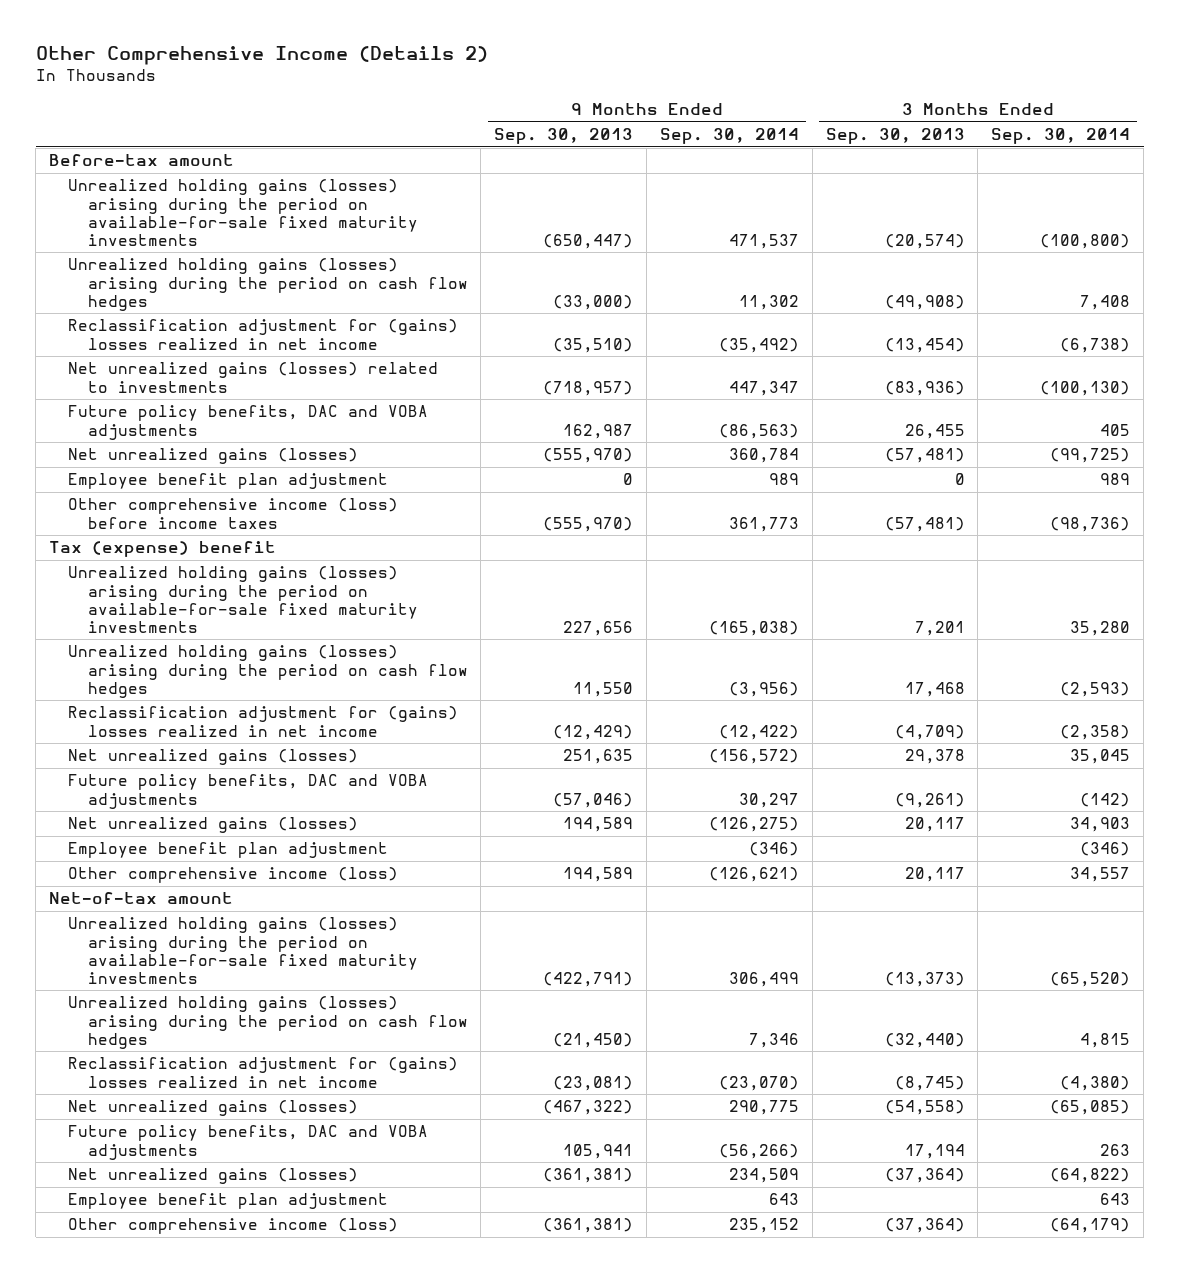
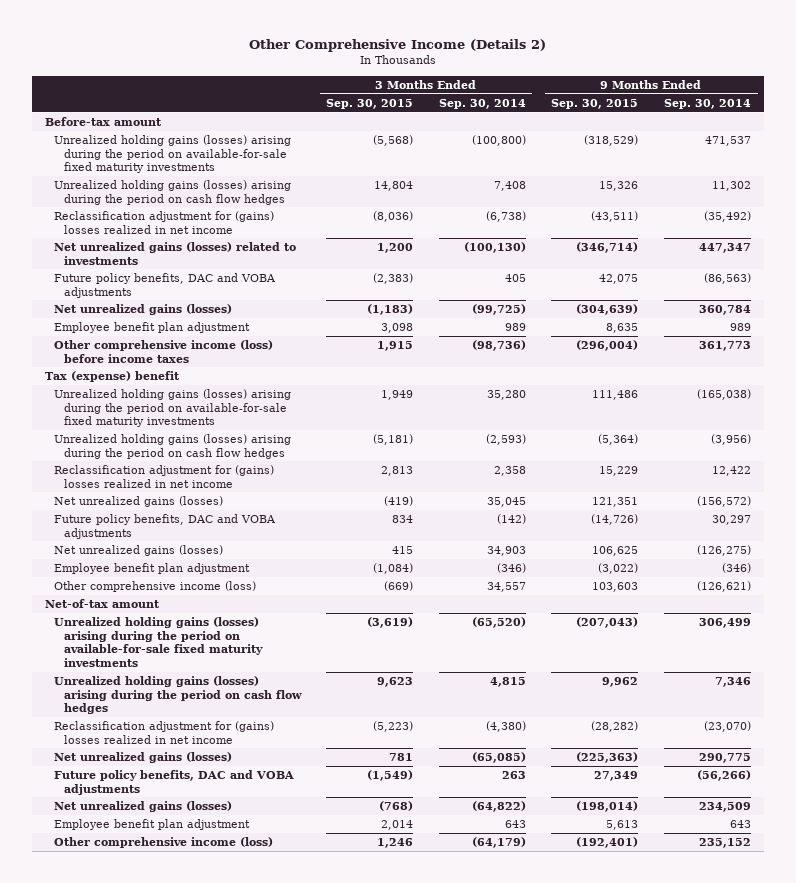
[494,128,634,145] Sep. 30, 2013 -> none
[825,128,965,145] Sep. 30, 2013 -> none
none -> [326,98,414,109] Sep. 30, 2015
none -> [551,98,639,109] Sep. 30, 2015
[718,724,799,740] (12,422) -> [712,466,752,477] 12,422
[1060,724,1131,740] (2,358) -> [493,466,526,477] 2,358

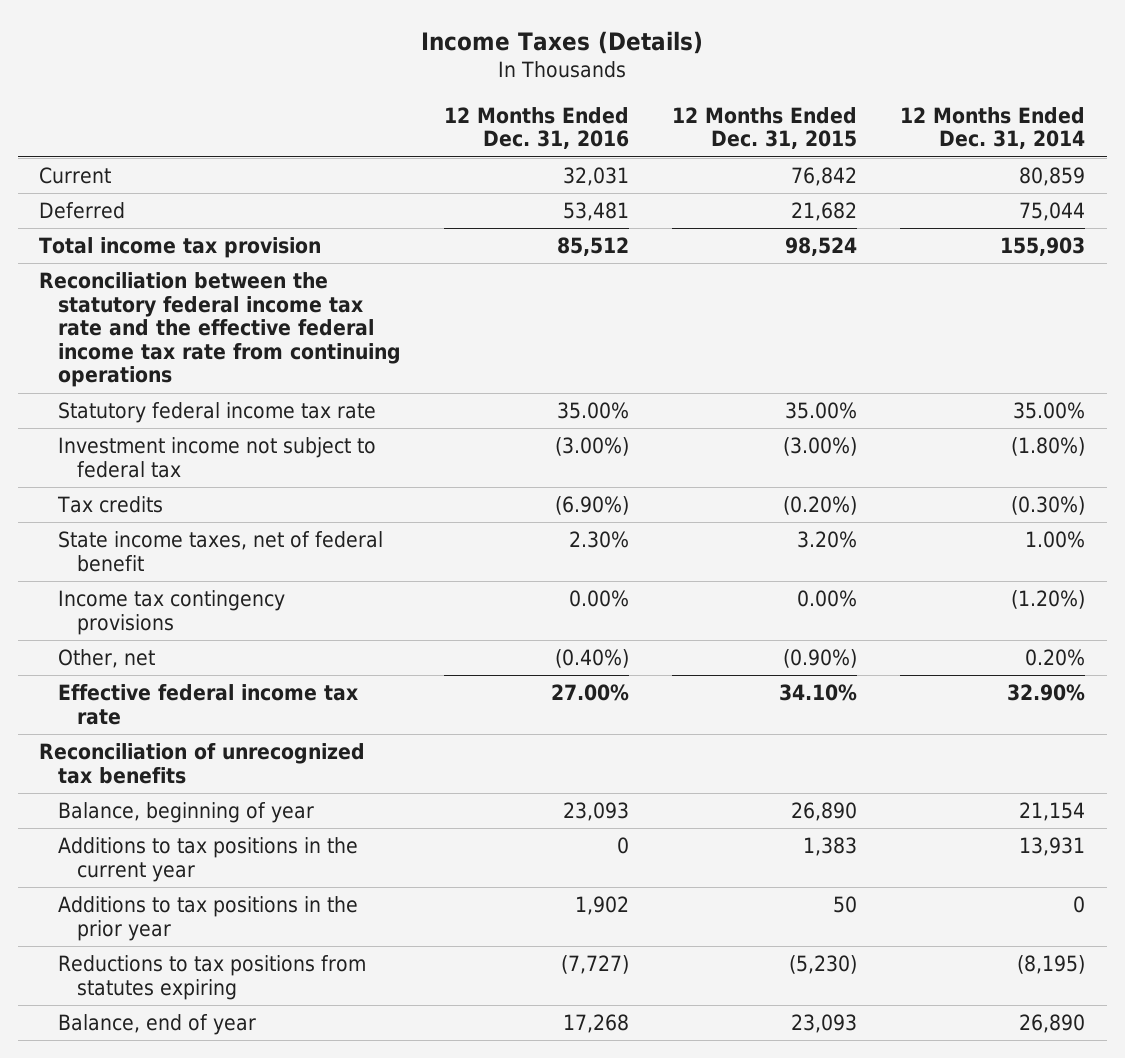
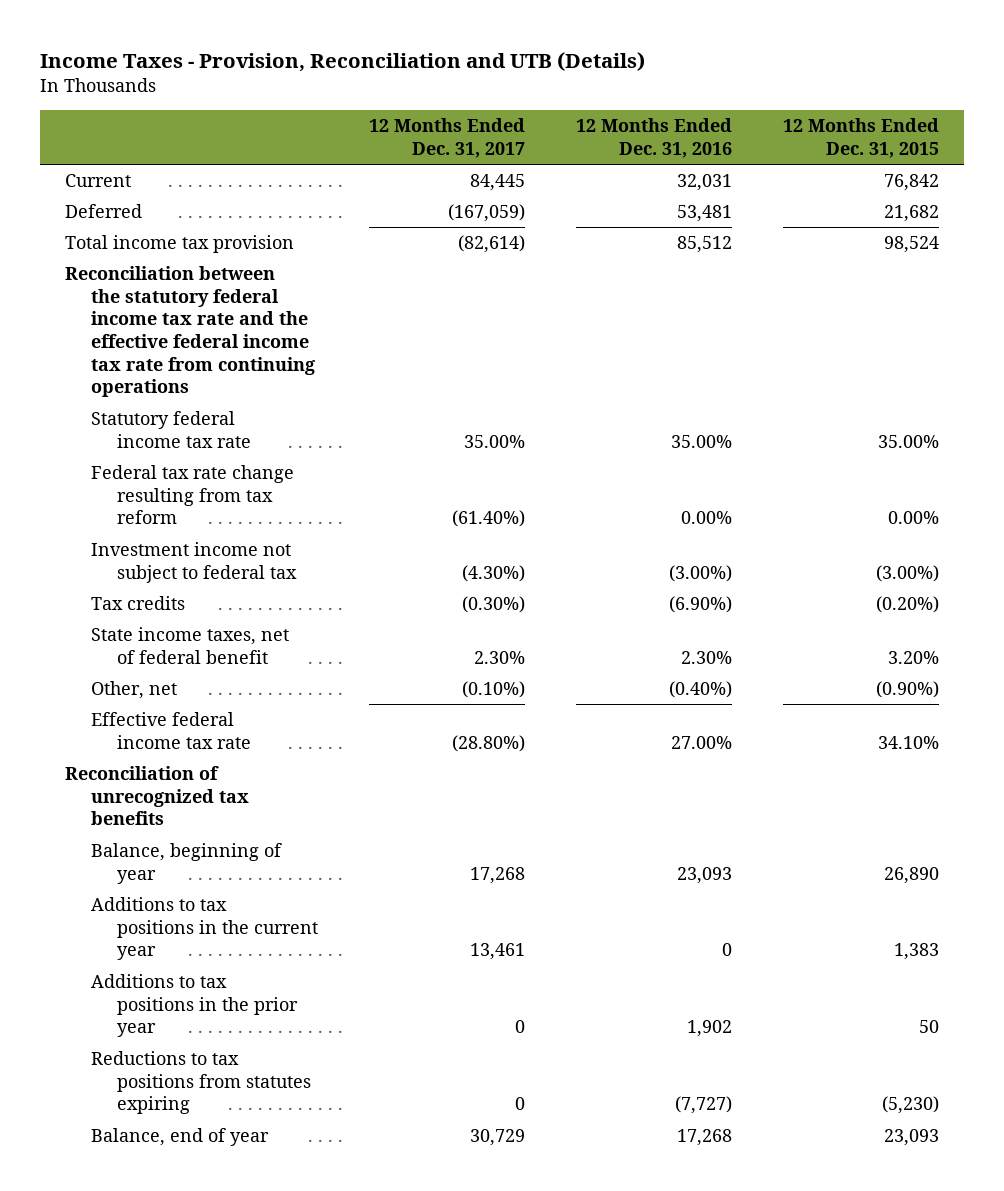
[421,30,704,54] Income Taxes (Details) -> [39,51,645,72] Income Taxes - Provision, Reconciliation and UTB (Details)
[900,106,1086,150] 12 Months Ended Dec. 31, 2014 -> none
none -> [368,118,525,158] 12 Months Ended Dec. 31, 2017
none -> [90,465,294,525] Federal tax rate change resulting from tax reform
[58,590,286,635] Income tax contingency provisions -> none

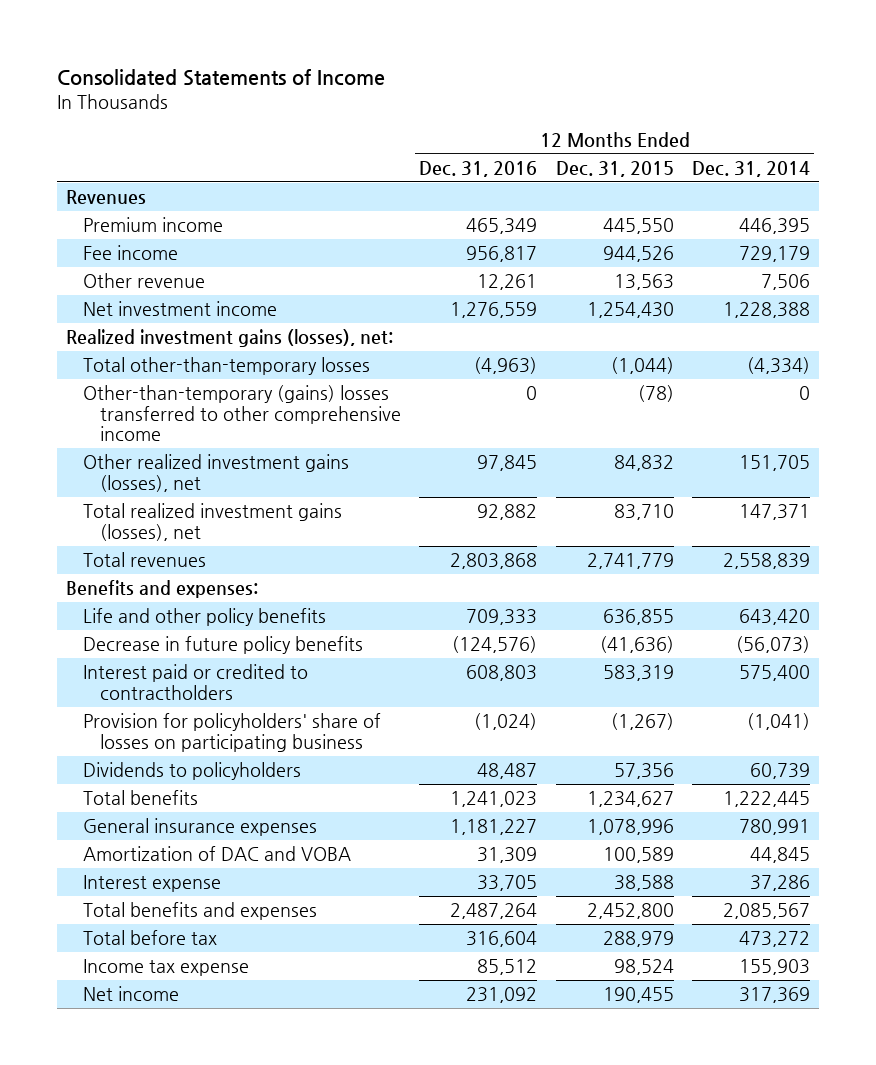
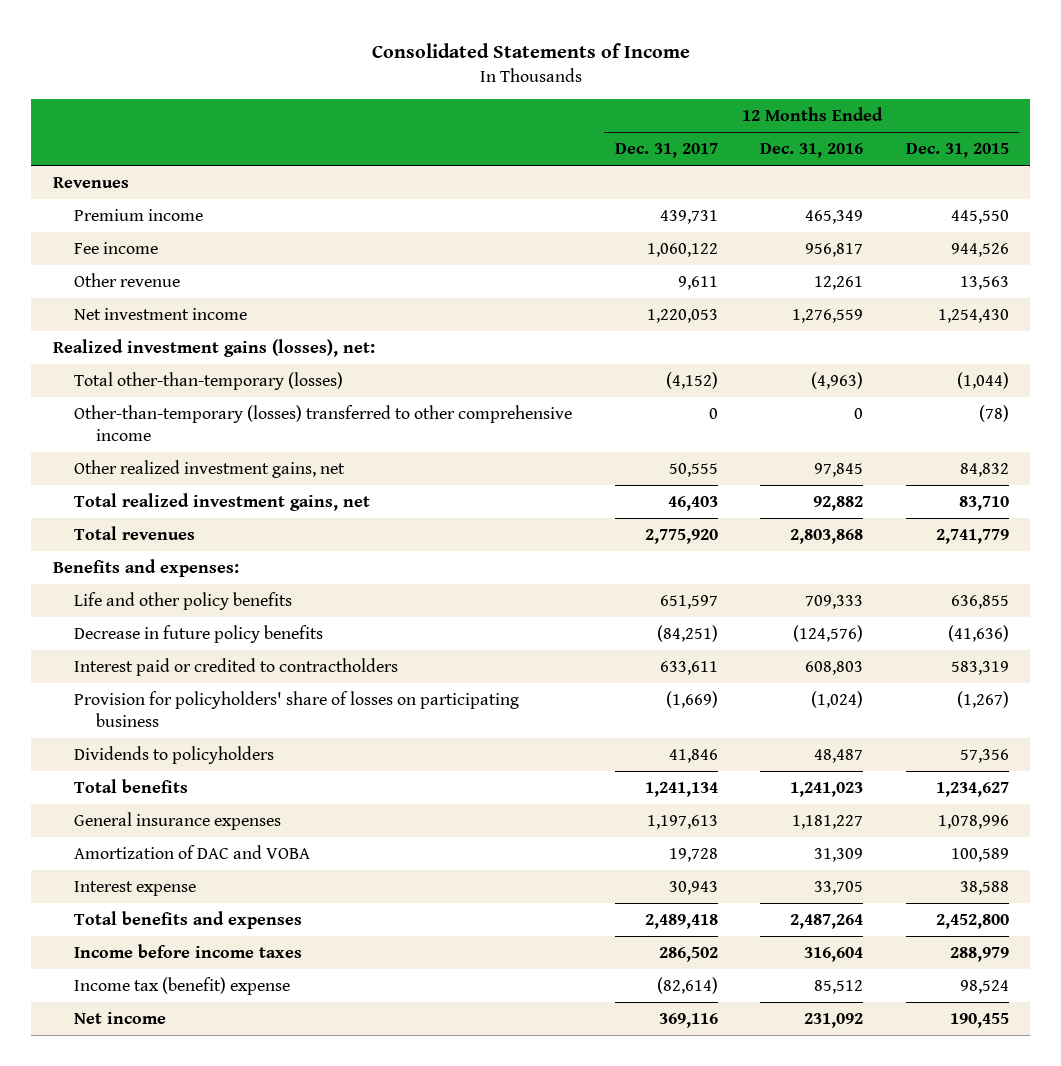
[691,160,810,177] Dec. 31, 2014 -> none
none -> [614,143,718,159] Dec. 31, 2017
[83,357,371,376] Total other-than-temporary losses -> [74,371,344,390] Total other-than-temporary (losses)
[83,385,402,442] Other-than-temporary (gains) losses transferred to other comprehensive income -> [74,404,573,442] Other-than-temporary (losses) transferred to other comprehensive income
[83,454,350,492] Other realized investment gains (losses), net -> [74,459,346,478] Other realized investment gains, net
[83,503,343,541] Total realized investment gains (losses), net -> [74,492,371,511] Total realized investment gains, net
[83,930,218,946] Total before tax -> [74,943,303,958] Income before income taxes
[83,959,250,977] Income tax expense -> [74,976,291,995] Income tax (benefit) expense

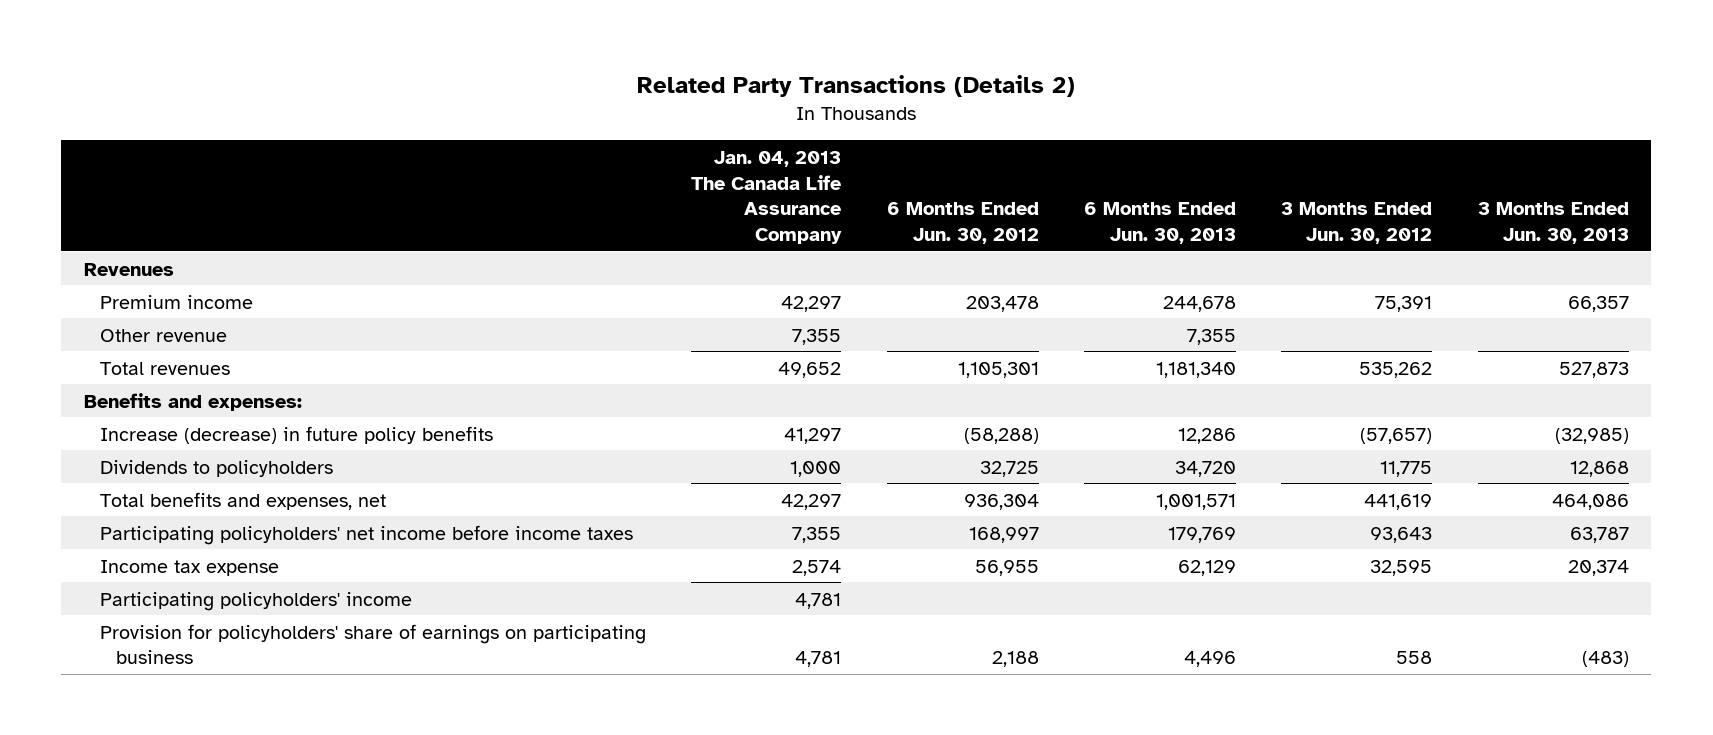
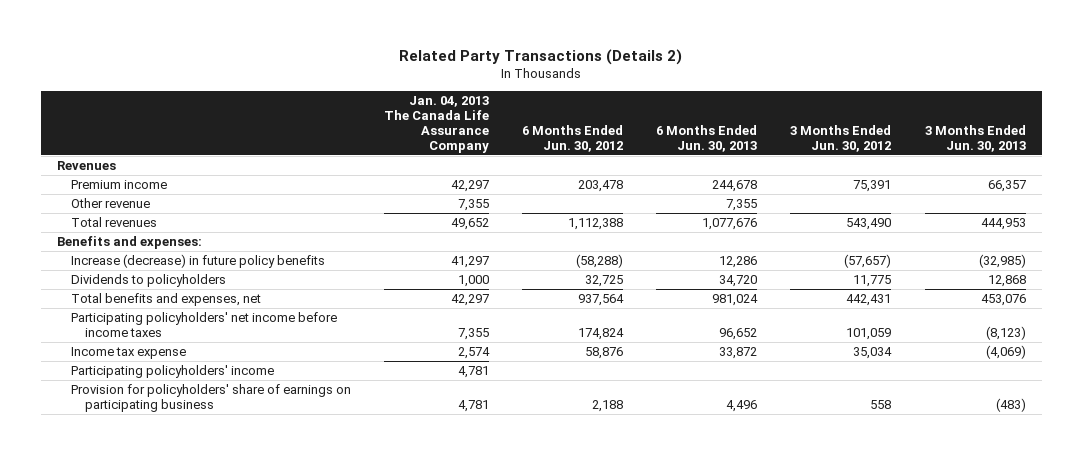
[957,361,1039,378] 1,105,301 -> [568,218,624,231] 1,112,388
[1156,361,1237,378] 1,181,340 -> [702,218,758,231] 1,077,676
[1359,361,1433,378] 535,262 -> [846,218,892,231] 543,490
[1558,361,1629,378] 527,873 -> [980,218,1026,231] 444,953
[963,493,1039,510] 936,304 -> [578,294,625,307] 937,564
[1156,493,1237,510] 1,001,571 -> [712,294,759,307] 981,024
[1364,493,1433,510] 441,619 -> [846,294,892,307] 442,431
[1551,493,1629,510] 464,086 -> [980,294,1026,307] 453,076
[968,526,1039,543] 168,997 -> [578,328,625,341] 174,824
[1168,526,1237,543] 179,769 -> [719,328,758,341] 96,652
[1370,526,1433,543] 93,643 -> [846,328,892,341] 101,059
[1569,526,1629,543] 63,787 -> [985,326,1026,341] (8,123)
[974,559,1039,576] 56,955 -> [585,347,624,360] 58,876
[1178,559,1237,576] 62,129 -> [719,347,758,360] 33,872
[1370,559,1433,576] 32,595 -> [853,347,893,360] 35,034
[1567,559,1629,576] 20,374 -> [985,345,1026,360] (4,069)

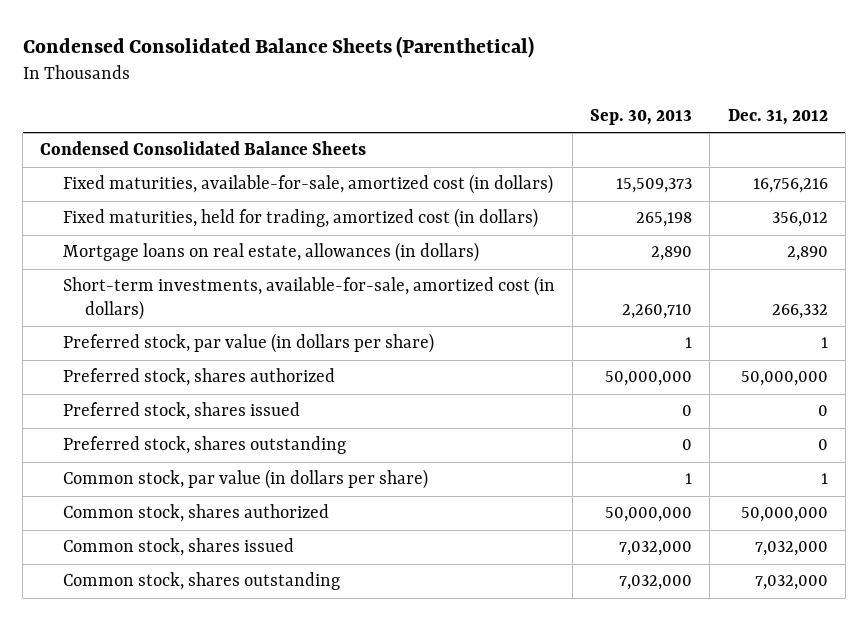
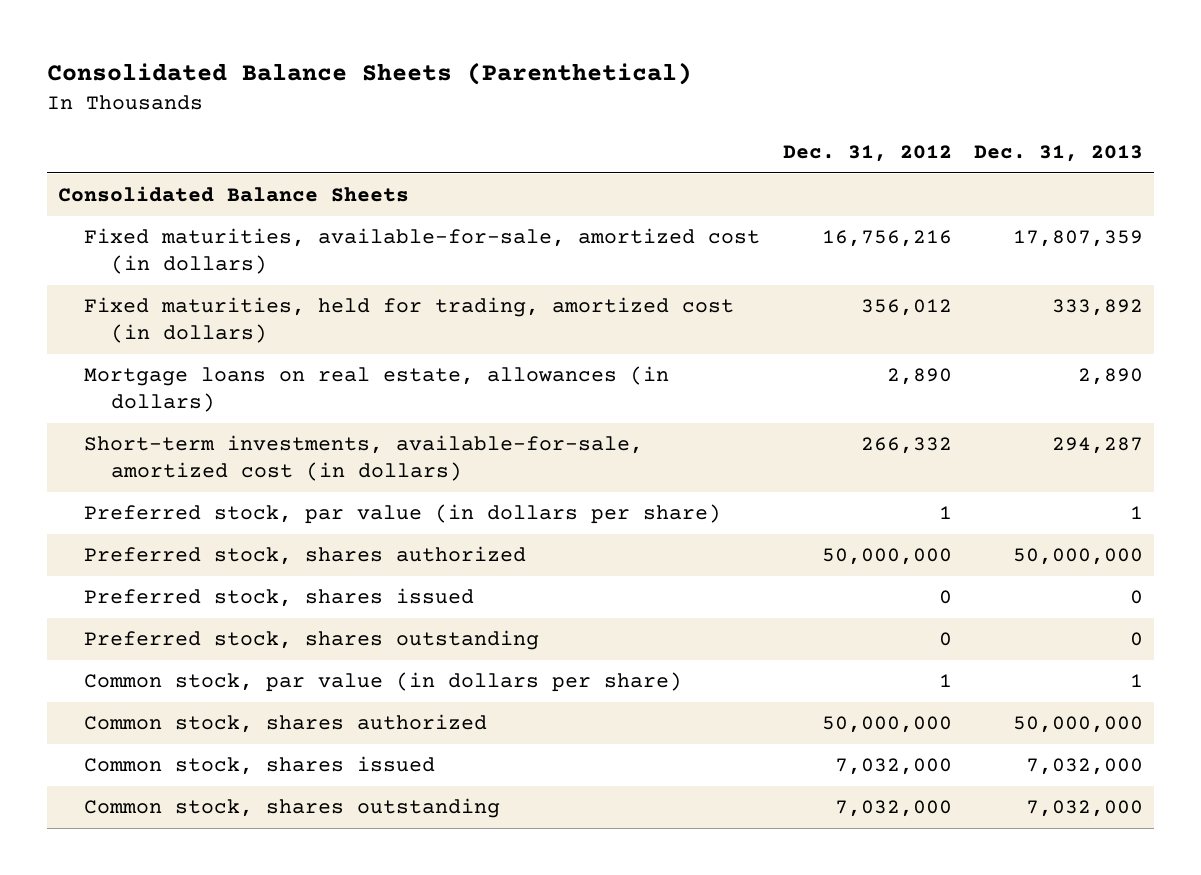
[22,35,534,58] Condensed Consolidated Balance Sheets (Parenthetical) -> [46,62,692,86] Consolidated Balance Sheets (Parenthetical)
[590,109,693,126] Sep. 30, 2013 -> none
none -> [974,144,1144,162] Dec. 31, 2013
[40,141,367,156] Condensed Consolidated Balance Sheets -> [57,186,409,203] Consolidated Balance Sheets

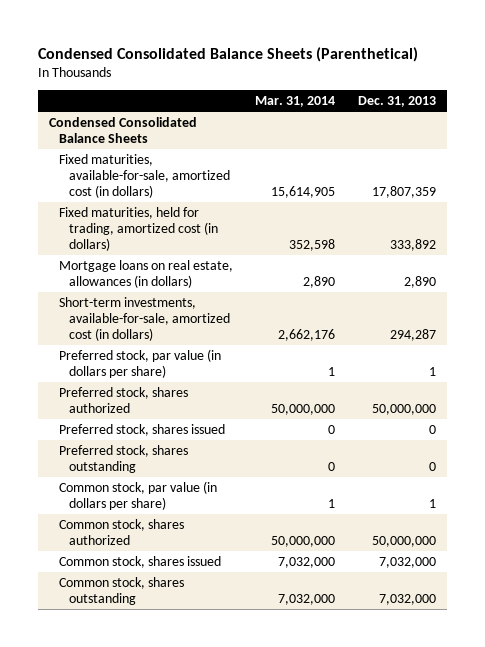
[46,62,692,86] Consolidated Balance Sheets (Parenthetical) -> [38,46,419,62] Condensed Consolidated Balance Sheets (Parenthetical)
[782,144,952,162] Dec. 31, 2012 -> none
none -> [255,96,336,108] Mar. 31, 2014
[57,186,409,203] Consolidated Balance Sheets -> [49,116,198,143] Condensed Consolidated Balance Sheets

